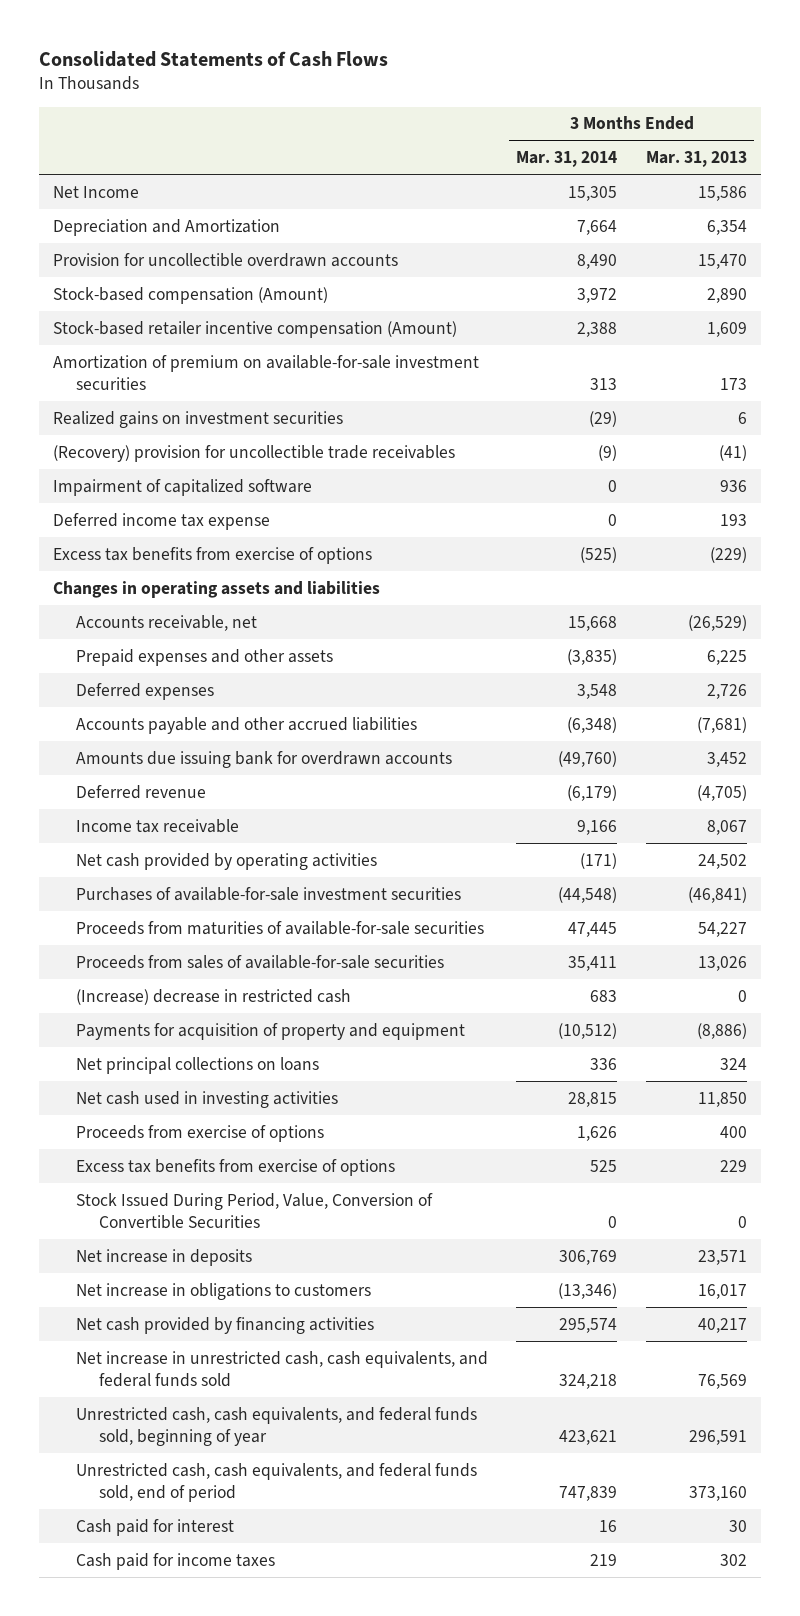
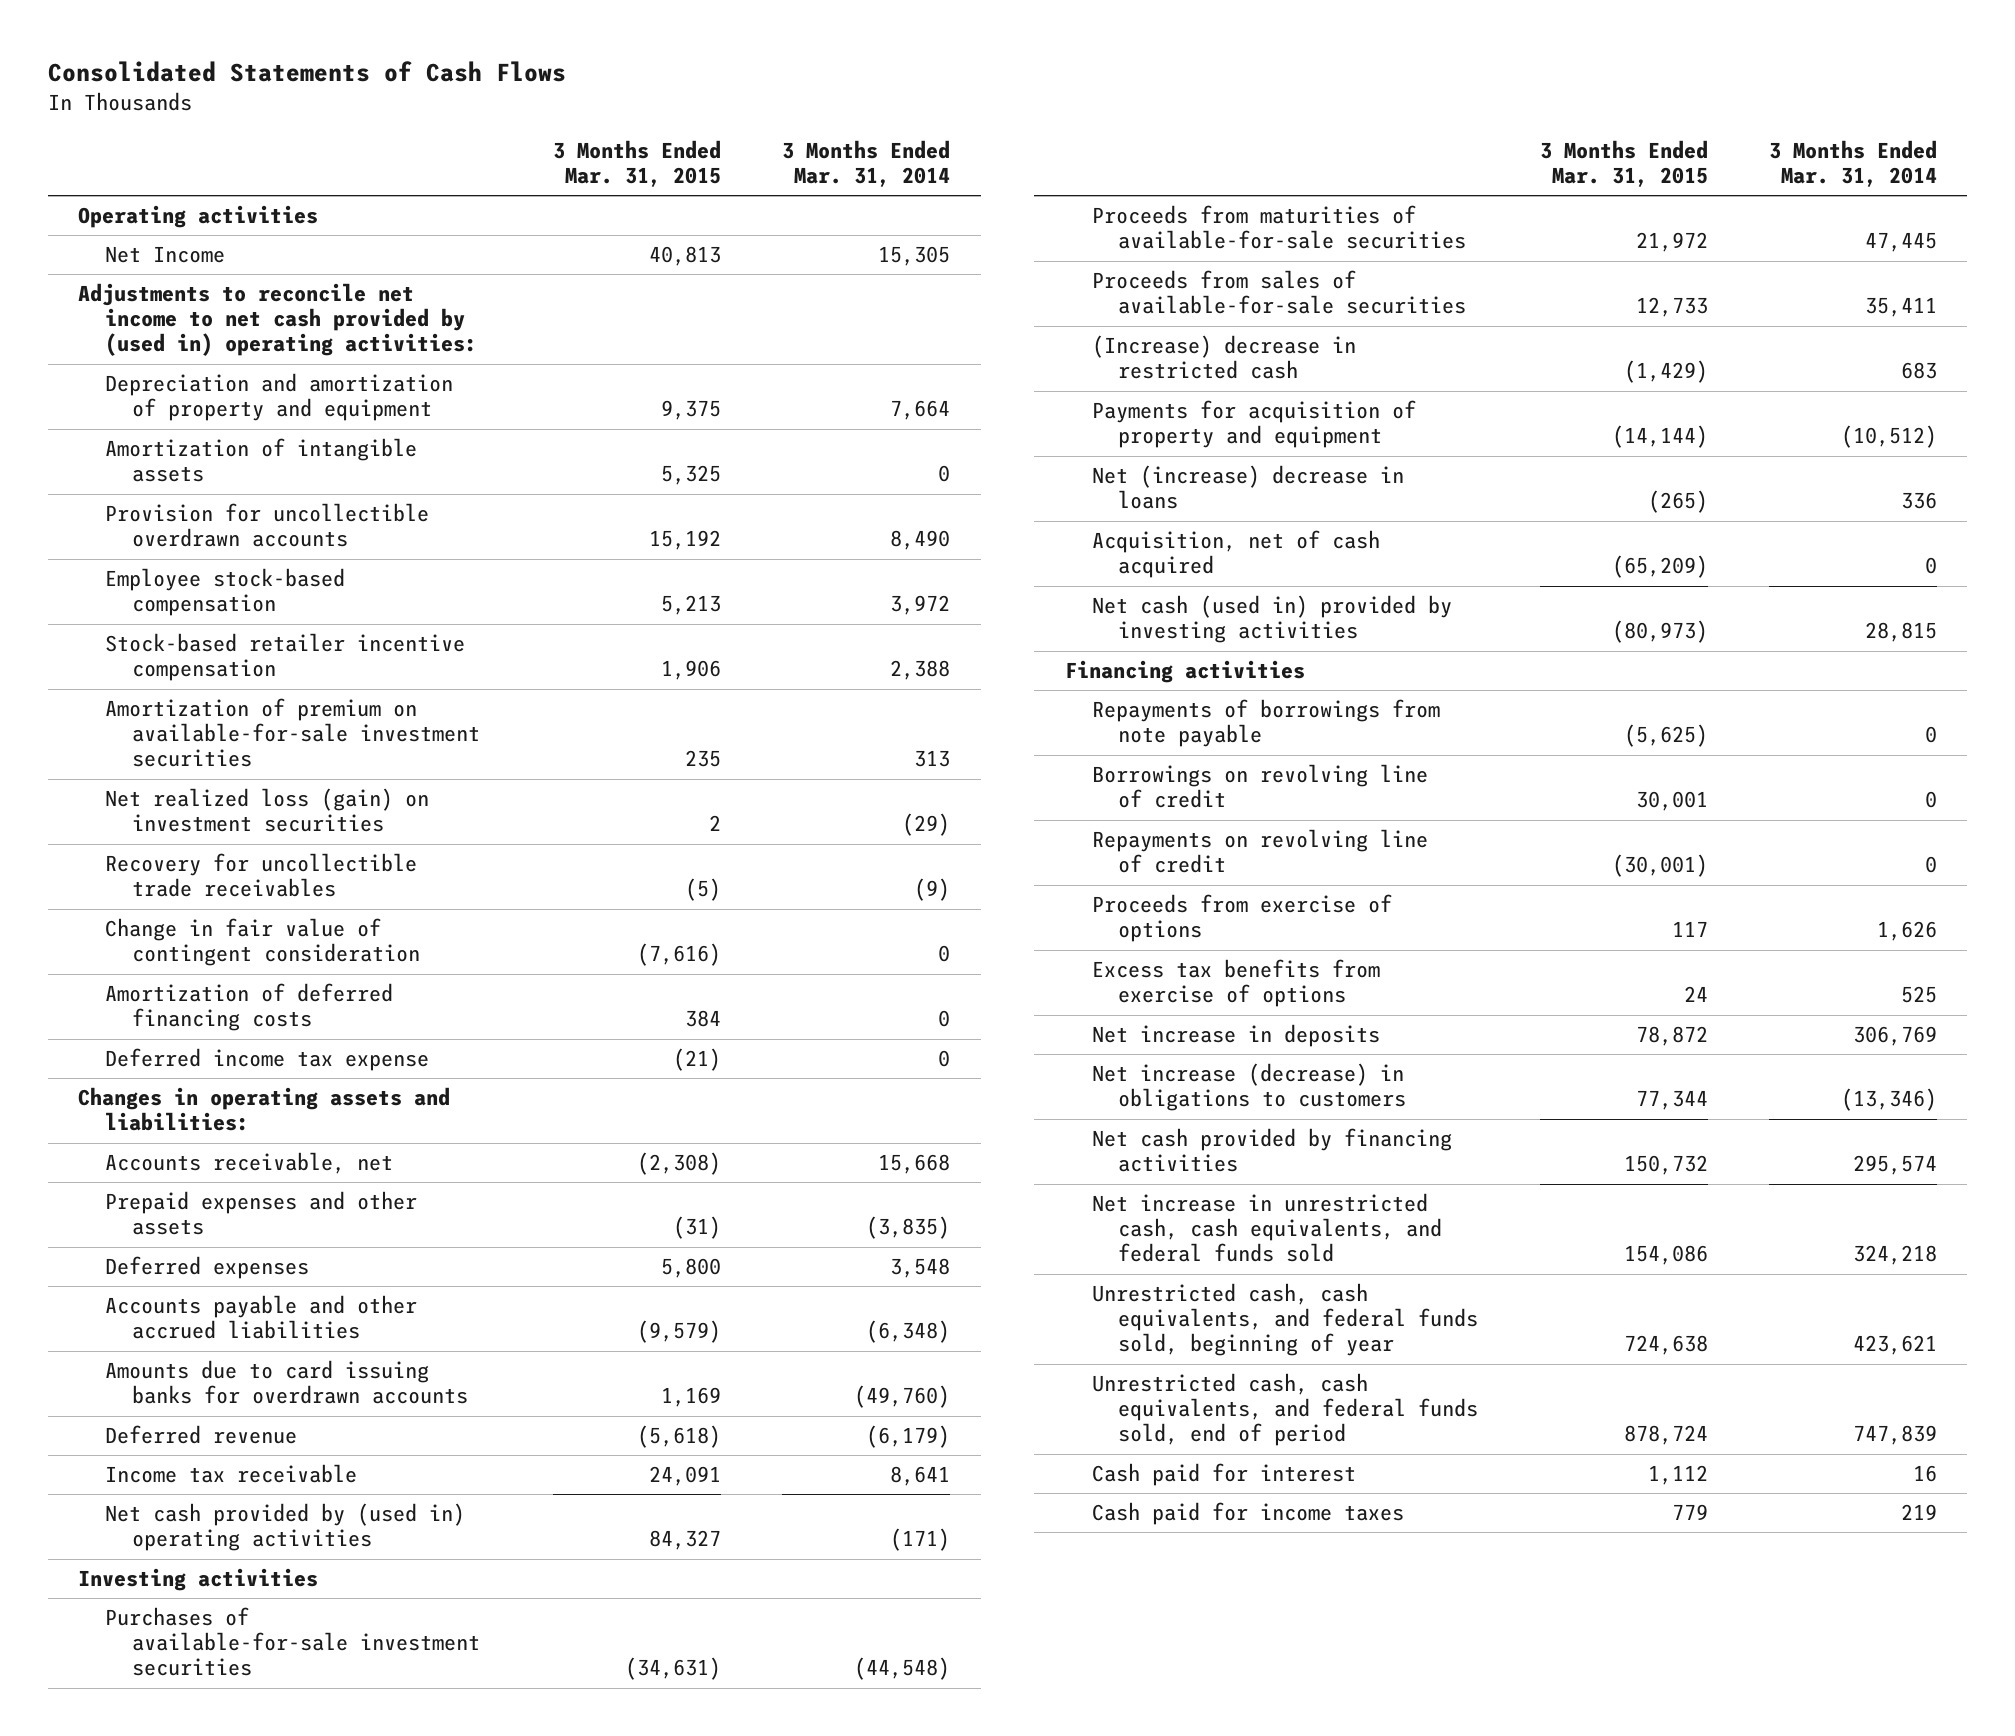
[645,151,747,168] Mar. 31, 2013 -> none
none -> [553,140,722,188] 3 Months Ended Mar. 31, 2015
none -> [78,205,319,229] Operating activities
none -> [78,283,478,357] Adjustments to reconcile net income to net cash provided by (used in) operating activities:
[52,218,280,236] Depreciation and Amortization -> [105,373,454,422] Depreciation and amortization of property and equipment
none -> [105,438,418,483] Amortization of intangible assets
[52,286,328,304] Stock-based compensation (Amount) -> [105,568,346,617] Employee stock-based compensation
[52,320,457,338] Stock-based retailer incentive compensation (Amount) -> [105,633,466,682] Stock-based retailer incentive compensation
[52,478,312,496] Impairment of capitalized software -> none
[52,410,343,428] Realized gains on investment securities -> [105,788,430,833] Net realized loss (gain) on investment securities
[52,444,455,462] (Recovery) provision for uncollectible trade receivables -> [105,853,418,898] Recovery for uncollectible trade receivables
none -> [105,918,420,967] Change in fair value of contingent consideration
none -> [105,983,394,1032] Amortization of deferred financing costs
[52,546,372,564] Excess tax benefits from exercise of options -> none
[52,580,380,598] Changes in operating assets and liabilities -> [78,1087,451,1132] Changes in operating assets and liabilities:
[75,750,452,768] Amounts due issuing bank for overdrawn accounts -> [105,1360,468,1405] Amounts due to card issuing banks for overdrawn accounts
[577,819,618,835] 9,166 -> [890,1466,951,1487] 8,641
[75,852,377,870] Net cash provided by operating activities -> [105,1503,466,1552] Net cash provided by (used in) operating activities
none -> [78,1568,319,1592] Investing activities
[75,1056,319,1074] Net principal collections on loans -> [1091,465,1404,510] Net (increase) decrease in loans
none -> [1091,530,1380,579] Acquisition, net of cash acquired
[75,1090,338,1108] Net cash used in investing activities -> [1091,595,1452,644] Net cash (used in) provided by investing activities
none -> [1064,660,1305,684] Financing activities
none -> [1091,699,1440,748] Repayments of borrowings from note payable
none -> [1091,764,1428,809] Borrowings on revolving line of credit
none -> [1091,829,1428,874] Repayments on revolving line of credit
[75,1192,433,1229] Stock Issued During Period, Value, Conversion of Convertible Securities -> none
[75,1282,371,1300] Net increase in obligations to customers -> [1091,1063,1407,1112] Net increase (decrease) in obligations to customers

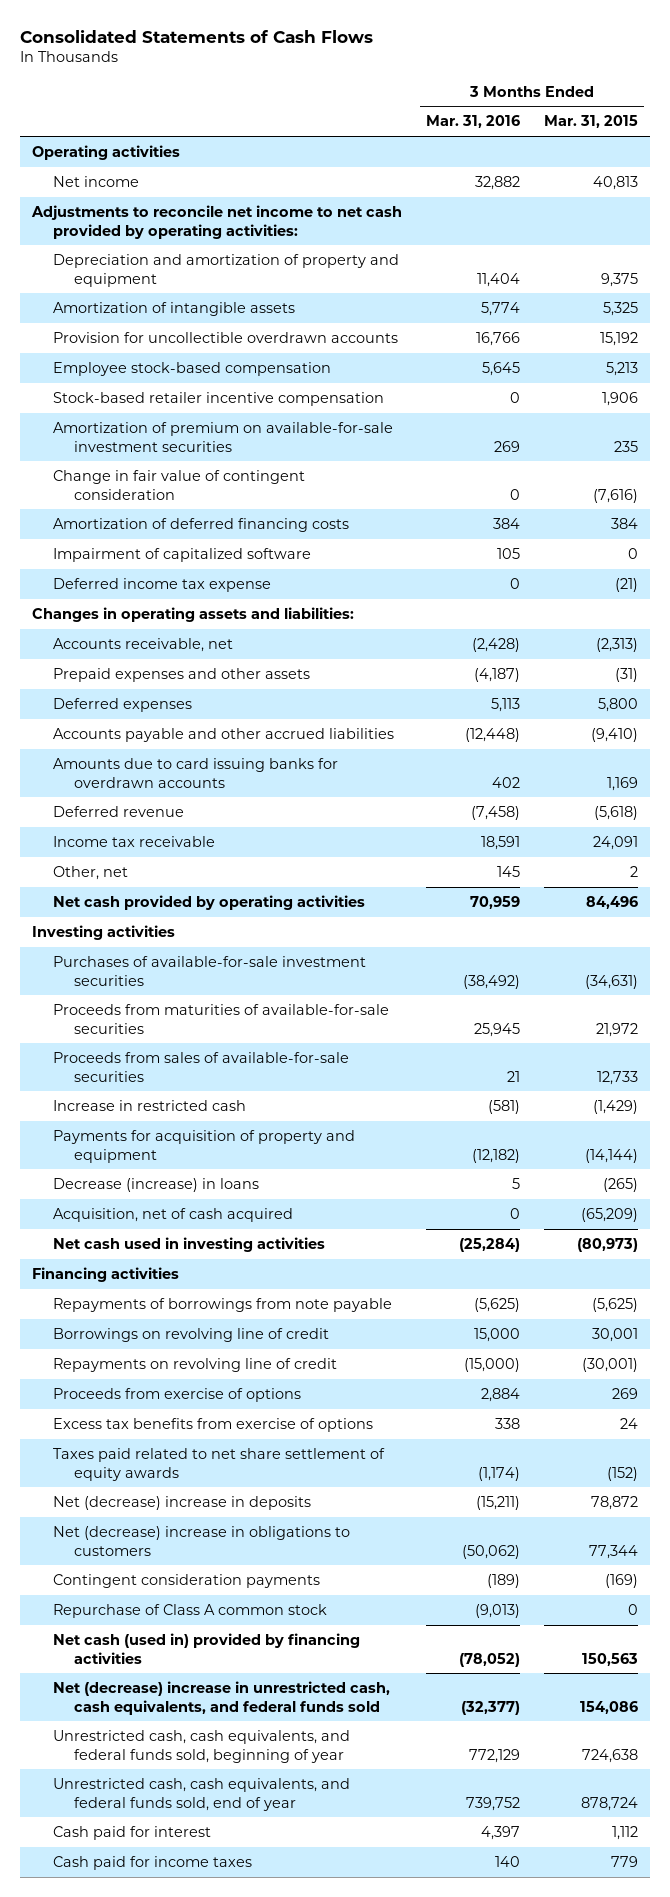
[782,140,951,188] 3 Months Ended Mar. 31, 2014 -> none
none -> [425,115,520,129] Mar. 31, 2016
[105,246,226,264] Net Income -> [52,175,139,187] Net income
[78,283,478,357] Adjustments to reconcile net income to net cash provided by (used in) operating activities: -> [30,204,402,239] Adjustments to reconcile net income to net cash provided by operating activities:
[105,788,430,833] Net realized loss (gain) on investment securities -> none
[105,853,418,898] Recovery for uncollectible trade receivables -> none
none -> [52,547,311,562] Impairment of capitalized software
[637,1152,722,1176] (2,308) -> [595,637,638,652] (2,313)
[637,1320,722,1344] (9,579) -> [590,727,638,742] (9,410)
none -> [52,865,128,880] Other, net
[105,1503,466,1552] Net cash provided by (used in) operating activities -> [52,894,365,910] Net cash provided by operating activities
[649,1530,722,1551] 84,327 -> [585,895,638,909] 84,496
[1091,335,1356,380] (Increase) decrease in restricted cash -> [52,1099,246,1111] Increase in restricted cash
[1091,465,1404,510] Net (increase) decrease in loans -> [52,1177,259,1192] Decrease (increase) in loans
[1091,595,1452,644] Net cash (used in) provided by investing activities -> [52,1236,325,1252] Net cash used in investing activities
[1671,921,1708,938] 117 -> [611,1387,638,1399] 269
none -> [52,1447,385,1481] Taxes paid related to net share settlement of equity awards
[1091,1024,1380,1048] Net increase in deposits -> [52,1495,311,1510] Net (decrease) increase in deposits
[1091,1063,1407,1112] Net increase (decrease) in obligations to customers -> [52,1525,350,1556] Net (decrease) increase in obligations to customers
none -> [52,1573,320,1588] Contingent consideration payments
none -> [52,1603,327,1618] Repurchase of Class A common stock
[1091,1128,1452,1173] Net cash provided by financing activities -> [52,1632,360,1664] Net cash (used in) provided by financing activities
[1623,1155,1708,1176] 150,732 -> [581,1652,638,1666] 150,563
[1091,1193,1443,1263] Net increase in unrestricted cash, cash equivalents, and federal funds sold -> [52,1680,390,1715] Net (decrease) increase in unrestricted cash, cash equivalents, and federal funds sold
[1091,1373,1479,1447] Unrestricted cash, cash equivalents, and federal funds sold, end of period -> [52,1777,350,1811] Unrestricted cash, cash equivalents, and federal funds sold, end of year

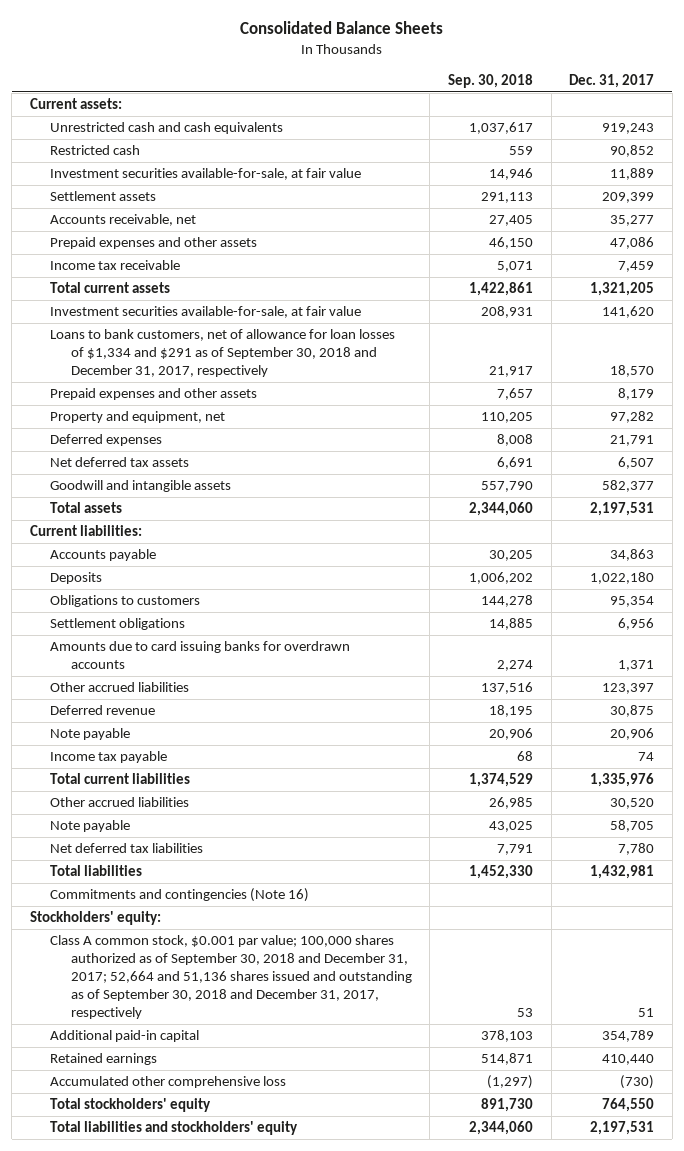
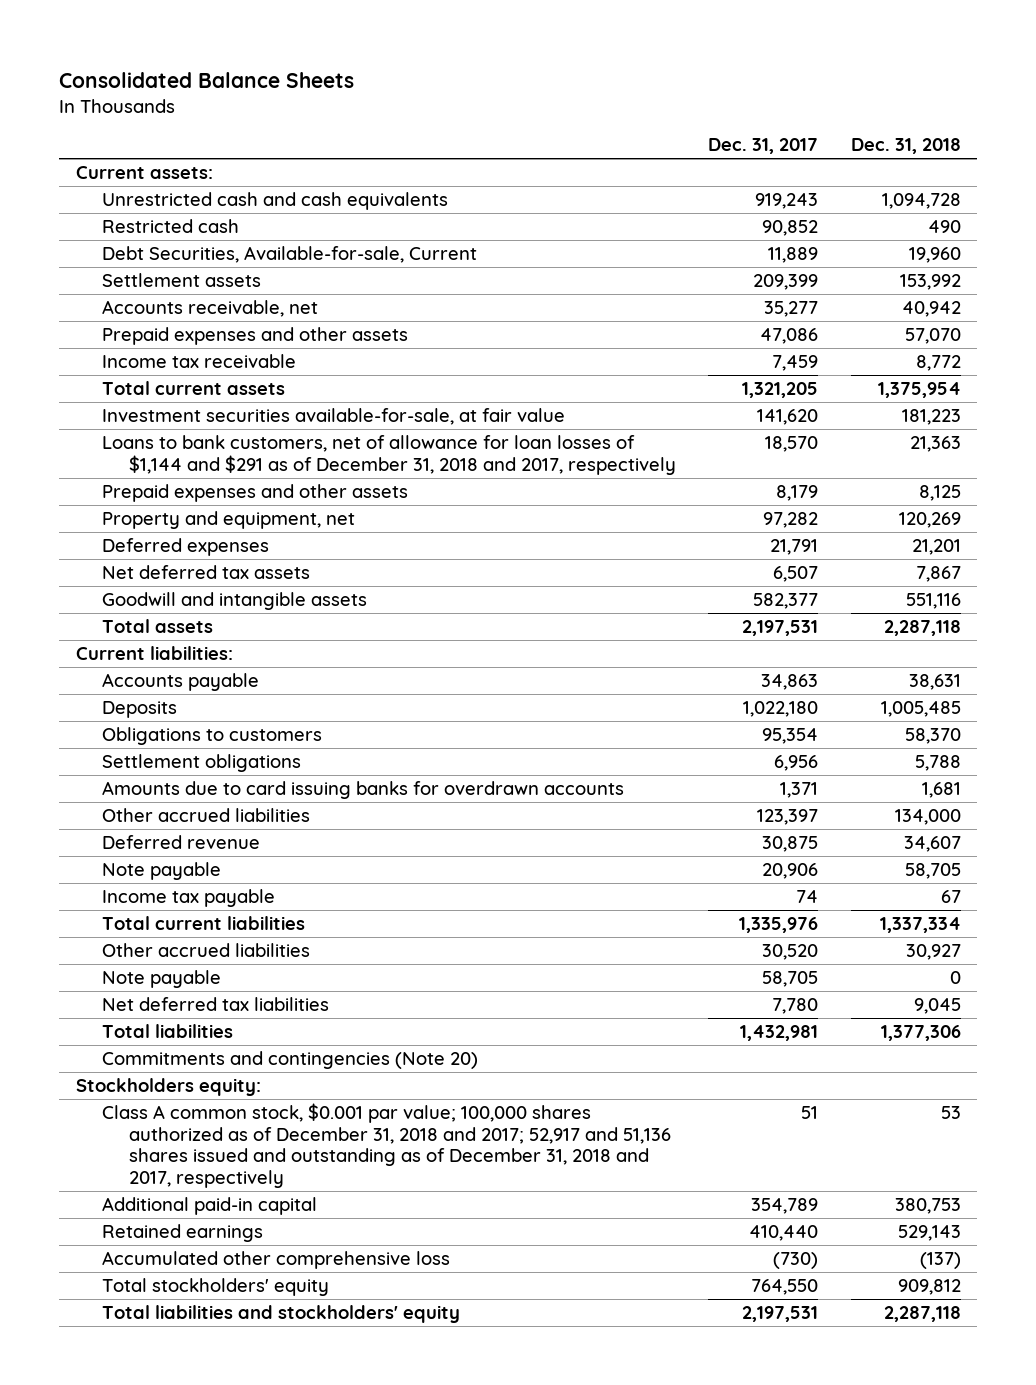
[447,74,533,89] Sep. 30, 2018 -> none
none -> [850,137,961,154] Dec. 31, 2018
[50,168,362,181] Investment securities available-for-sale, at fair value -> [102,246,478,264] Debt Securities, Available-for-sale, Current
[50,329,396,378] Loans to bank customers, net of allowance for loan losses of $1,334 and $291 as of September 30, 2018 and December 31, 2017, respectively -> [102,435,676,475] Loans to bank customers, net of allowance for loan losses of $1,144 and $291 as of December 31, 2018 and 2017, respectively
[50,888,310,903] Commitments and contingencies (Note 16) -> [102,1051,479,1070] Commitments and contingencies (Note 20)
[29,911,161,926] Stockholders' equity: -> [75,1078,261,1097] Stockholders equity:
[50,935,412,1019] Class A common stock, $0.001 par value; 100,000 shares authorized as of September 30, 2018 and December 31, 2017; 52,664 and 51,136 shares issued and outstanding as of September 30, 2018 and December 31, 2017, respectively -> [102,1103,671,1188] Class A common stock, $0.001 par value; 100,000 shares authorized as of December 31, 2018 and 2017; 52,917 and 51,136 shares issued and outstanding as of December 31, 2018 and 2017, respectively

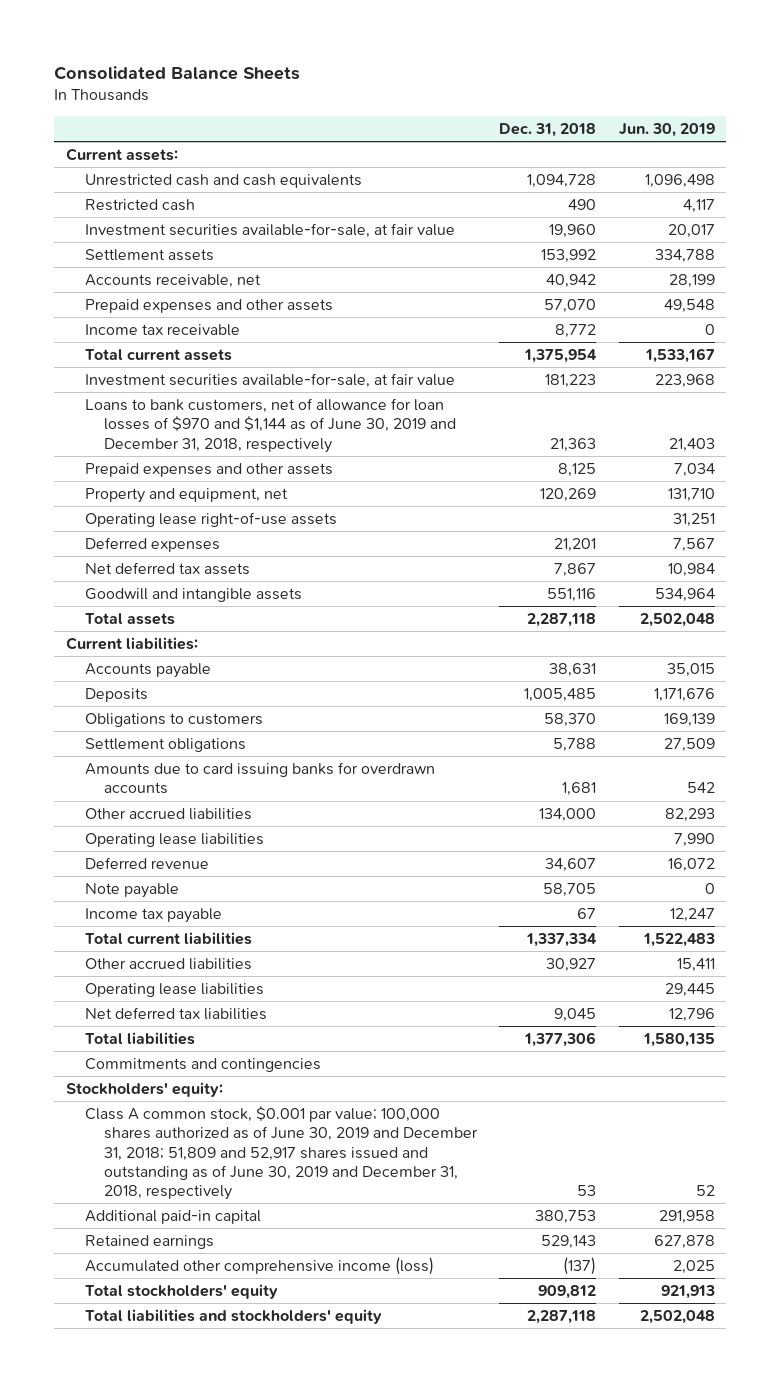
[708,137,819,154] Dec. 31, 2017 -> none
none -> [619,122,716,137] Jun. 30, 2019
[102,246,478,264] Debt Securities, Available-for-sale, Current -> [84,222,455,238] Investment securities available-for-sale, at fair value
[102,435,676,475] Loans to bank customers, net of allowance for loan losses of $1,144 and $291 as of December 31, 2018 and 2017, respectively -> [84,397,456,453] Loans to bank customers, net of allowance for loan losses of $970 and $1,144 as of June 30, 2019 and December 31, 2018, respectively
none -> [84,511,337,527] Operating lease right-of-use assets
none -> [84,832,264,847] Operating lease liabilities
[102,970,222,989] Note payable -> none
none -> [84,982,264,997] Operating lease liabilities
[102,1051,479,1070] Commitments and contingencies (Note 20) -> [84,1057,321,1072] Commitments and contingencies
[75,1078,261,1097] Stockholders equity: -> [65,1081,223,1097] Stockholders' equity:
[102,1103,671,1188] Class A common stock, $0.001 par value; 100,000 shares authorized as of December 31, 2018 and 2017; 52,917 and 51,136 shares issued and outstanding as of December 31, 2018 and 2017, respectively -> [84,1105,478,1201] Class A common stock, $0.001 par value; 100,000 shares authorized as of June 30, 2019 and December 31, 2018; 51,809 and 52,917 shares issued and outstanding as of June 30, 2019 and December 31, 2018, respectively
[102,1251,451,1270] Accumulated other comprehensive loss -> [84,1256,434,1275] Accumulated other comprehensive income (loss)

